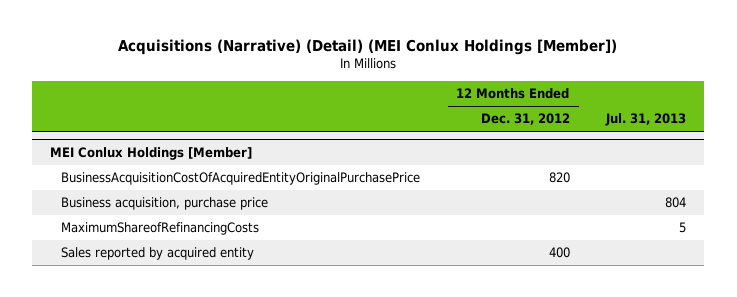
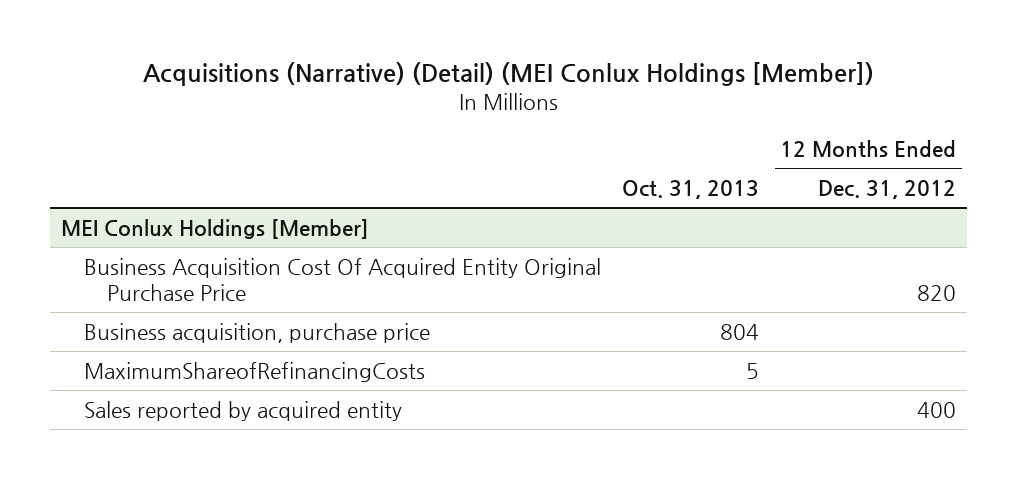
[605,113,687,127] Jul. 31, 2013 -> none
none -> [622,179,760,199] Oct. 31, 2013
[61,172,421,186] BusinessAcquisitionCostOfAcquiredEntityOriginalPurchasePrice -> [83,257,601,301] Business Acquisition Cost Of Acquired Entity Original Purchase Price

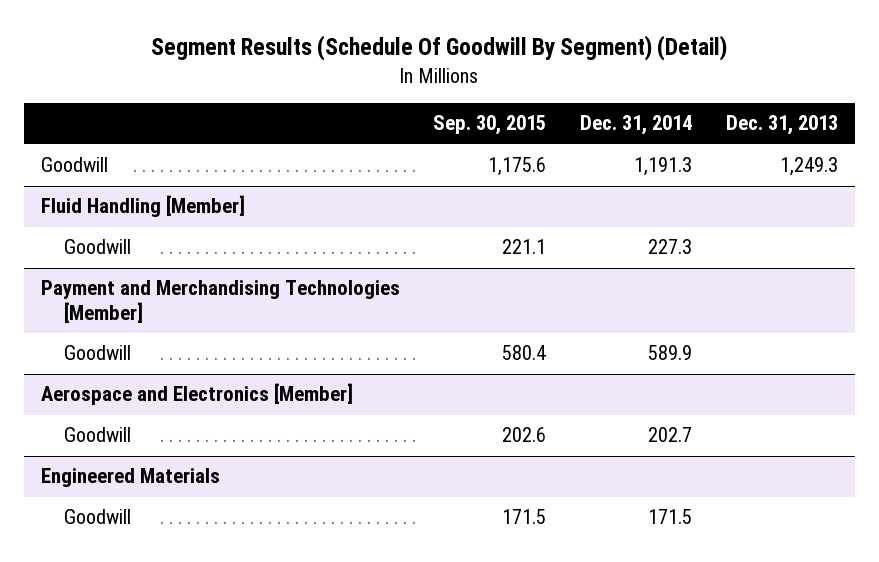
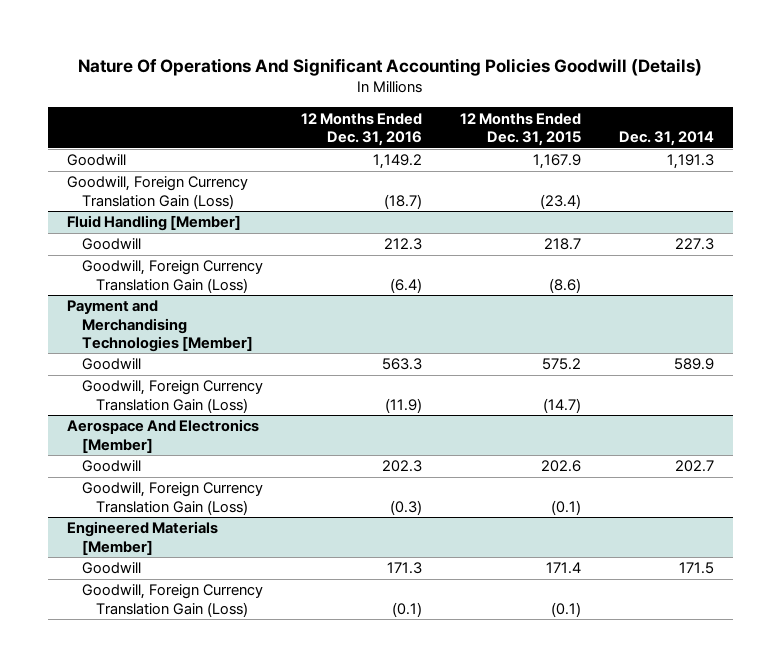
[151,35,728,62] Segment Results (Schedule Of Goodwill By Segment) (Detail) -> [78,57,703,76] Nature Of Operations And Significant Accounting Policies Goodwill (Details)
[433,115,547,136] Sep. 30, 2015 -> none
[725,115,838,136] Dec. 31, 2013 -> none
none -> [300,112,422,147] 12 Months Ended Dec. 31, 2016
none -> [459,112,581,147] 12 Months Ended Dec. 31, 2015
none -> [66,176,248,209] Goodwill, Foreign Currency Translation Gain (Loss)
none -> [81,260,263,293] Goodwill, Foreign Currency Translation Gain (Loss)
none -> [81,380,263,413] Goodwill, Foreign Currency Translation Gain (Loss)
[40,383,353,406] Aerospace and Electronics [Member] -> [66,419,259,453] Aerospace And Electronics [Member]
none -> [81,482,263,515] Goodwill, Foreign Currency Translation Gain (Loss)
[40,468,220,488] Engineered Materials -> [66,521,218,555] Engineered Materials [Member]
none -> [81,584,263,617] Goodwill, Foreign Currency Translation Gain (Loss)

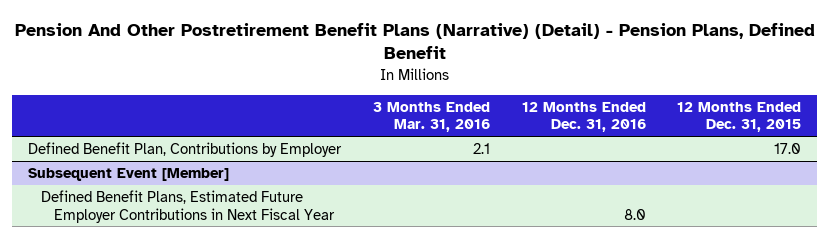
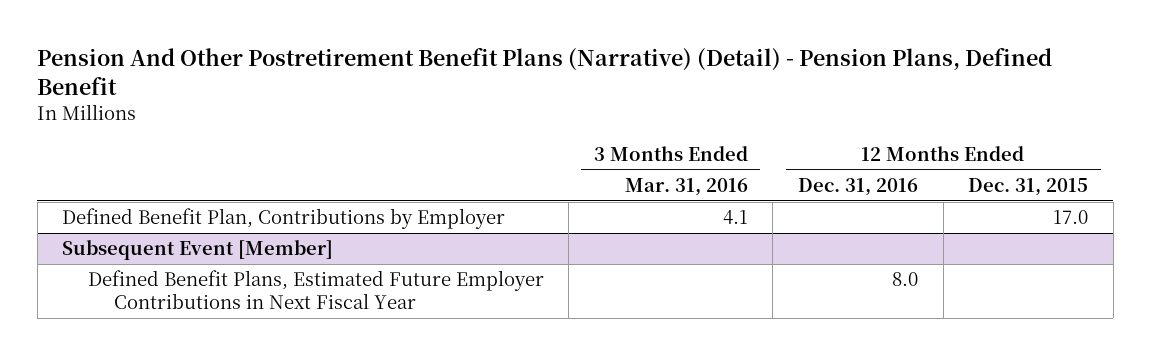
[472,142,490,154] 2.1 -> [722,210,748,225] 4.1

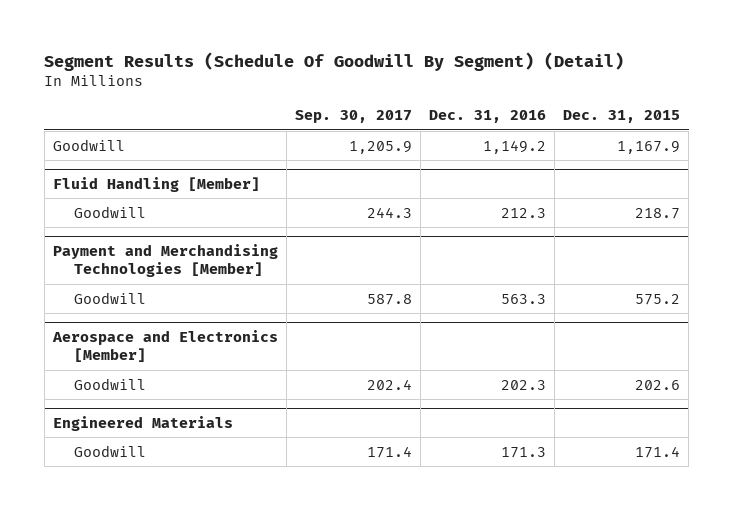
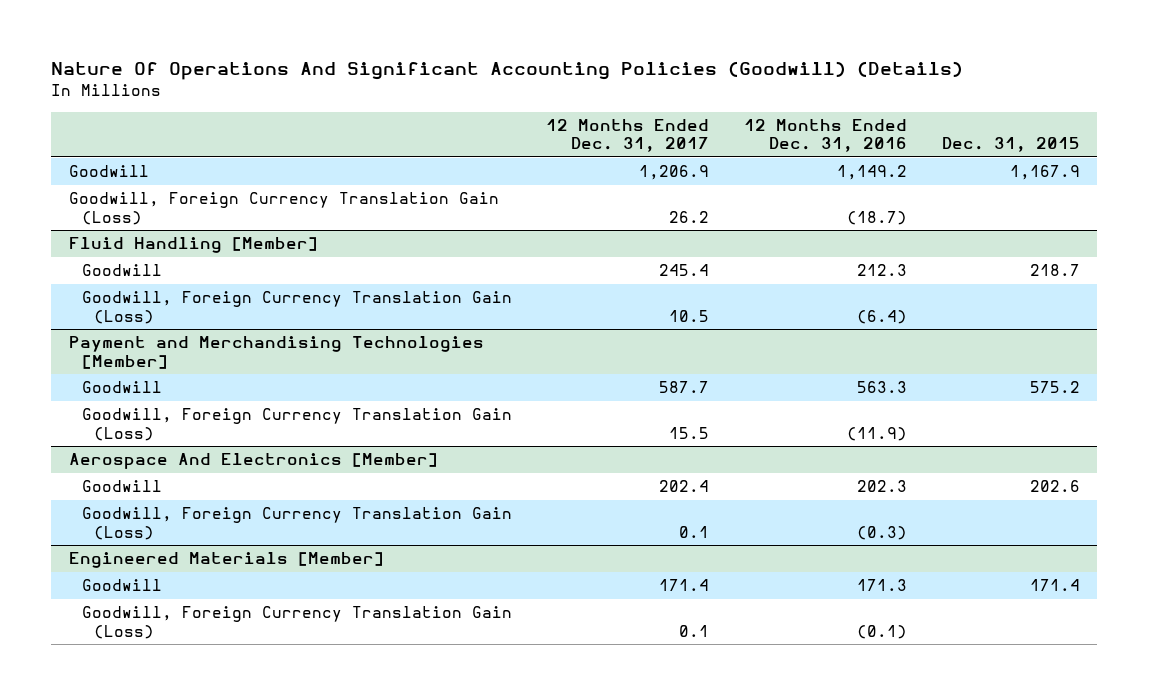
[44,51,625,71] Segment Results (Schedule Of Goodwill By Segment) (Detail) -> [51,61,964,81] Nature Of Operations And Significant Accounting Policies (Goodwill) (Details)
[294,110,412,124] Sep. 30, 2017 -> none
[429,110,547,124] Dec. 31, 2016 -> none
none -> [546,118,710,153] 12 Months Ended Dec. 31, 2017
none -> [744,118,908,153] 12 Months Ended Dec. 31, 2016
none -> [68,192,499,225] Goodwill, Foreign Currency Translation Gain (Loss)
none -> [81,291,512,324] Goodwill, Foreign Currency Translation Gain (Loss)
none -> [81,408,512,441] Goodwill, Foreign Currency Translation Gain (Loss)
[51,329,278,363] Aerospace and Electronics [Member] -> [68,453,438,470] Aerospace And Electronics [Member]
none -> [81,507,512,540] Goodwill, Foreign Currency Translation Gain (Loss)
[52,415,233,431] Engineered Materials -> [68,552,384,569] Engineered Materials [Member]
none -> [81,606,512,639] Goodwill, Foreign Currency Translation Gain (Loss)

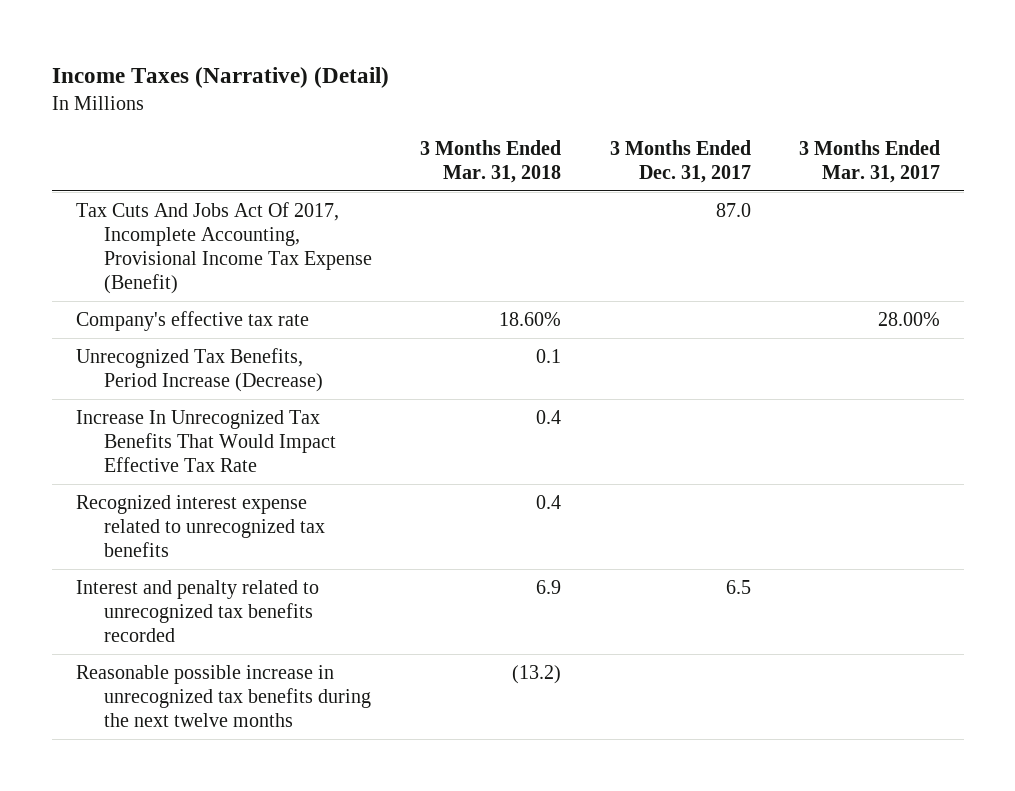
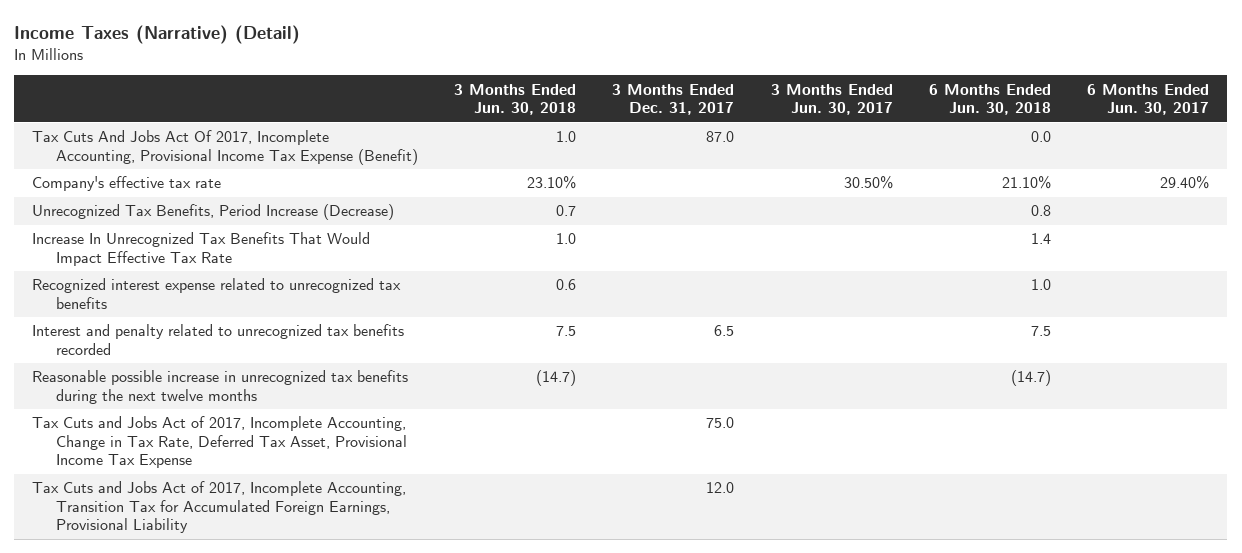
[420,139,562,183] 3 Months Ended Mar. 31, 2018 -> none
[798,139,940,183] 3 Months Ended Mar. 31, 2017 -> none
none -> [454,83,577,116] 3 Months Ended Jun. 30, 2018
none -> [770,83,893,116] 3 Months Ended Jun. 30, 2017
none -> [928,83,1051,116] 6 Months Ended Jun. 30, 2018
none -> [1087,83,1210,116] 6 Months Ended Jun. 30, 2017
none -> [32,416,408,469] Tax Cuts and Jobs Act of 2017, Incomplete Accounting, Change in Tax Rate, Deferred Tax Asset, Provisional Income Tax Expense
none -> [32,481,407,534] Tax Cuts and Jobs Act of 2017, Incomplete Accounting, Transition Tax for Accumulated Foreign Earnings, Provisional Liability

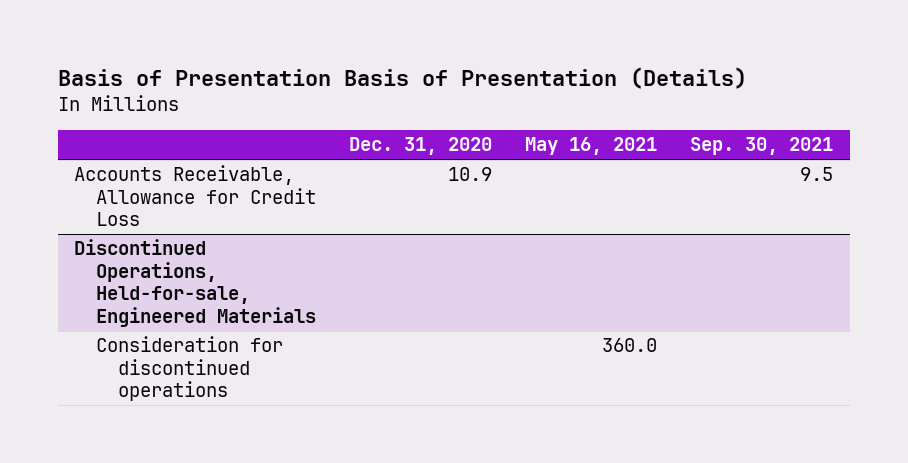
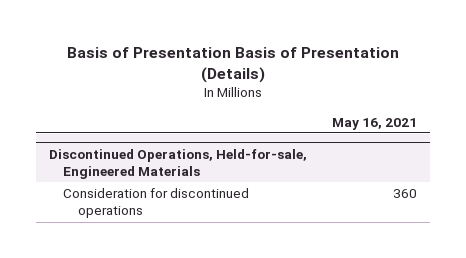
[349,137,493,156] Dec. 31, 2020 -> none
[690,137,834,156] Sep. 30, 2021 -> none
[74,165,317,227] Accounts Receivable, Allowance for Credit Loss -> none
[602,338,658,353] 360.0 -> [393,188,418,198] 360

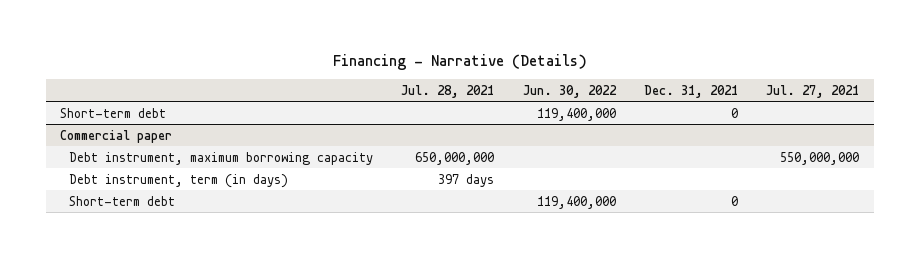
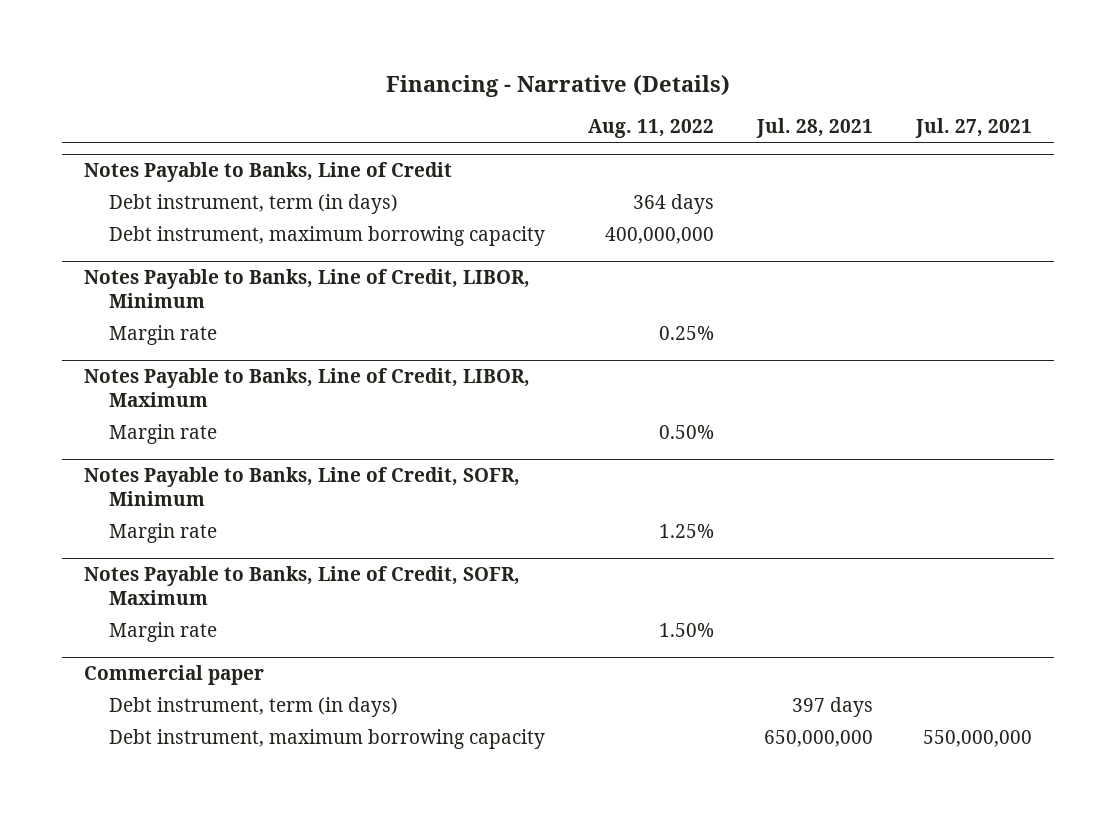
[522,84,617,98] Jun. 30, 2022 -> none
[644,84,739,98] Dec. 31, 2021 -> none
none -> [588,119,715,139] Aug. 11, 2022
[59,107,166,118] Short-term debt -> none
none -> [83,162,452,183] Notes Payable to Banks, Line of Credit
none -> [109,193,399,214] Debt instrument, term (in days)
none -> [109,225,546,246] Debt instrument, maximum borrowing capacity
none -> [83,269,530,308] Notes Payable to Banks, Line of Credit, LIBOR, Minimum
none -> [109,324,218,345] Margin rate
none -> [83,368,530,407] Notes Payable to Banks, Line of Credit, LIBOR, Maximum
none -> [109,423,218,444] Margin rate
none -> [83,467,520,506] Notes Payable to Banks, Line of Credit, SOFR, Minimum
none -> [109,522,218,543] Margin rate
none -> [83,566,520,605] Notes Payable to Banks, Line of Credit, SOFR, Maximum
none -> [109,621,218,642] Margin rate
[69,195,176,206] Short-term debt -> none
[69,151,374,165] Debt instrument, maximum borrowing capacity -> [109,728,546,749] Debt instrument, maximum borrowing capacity

